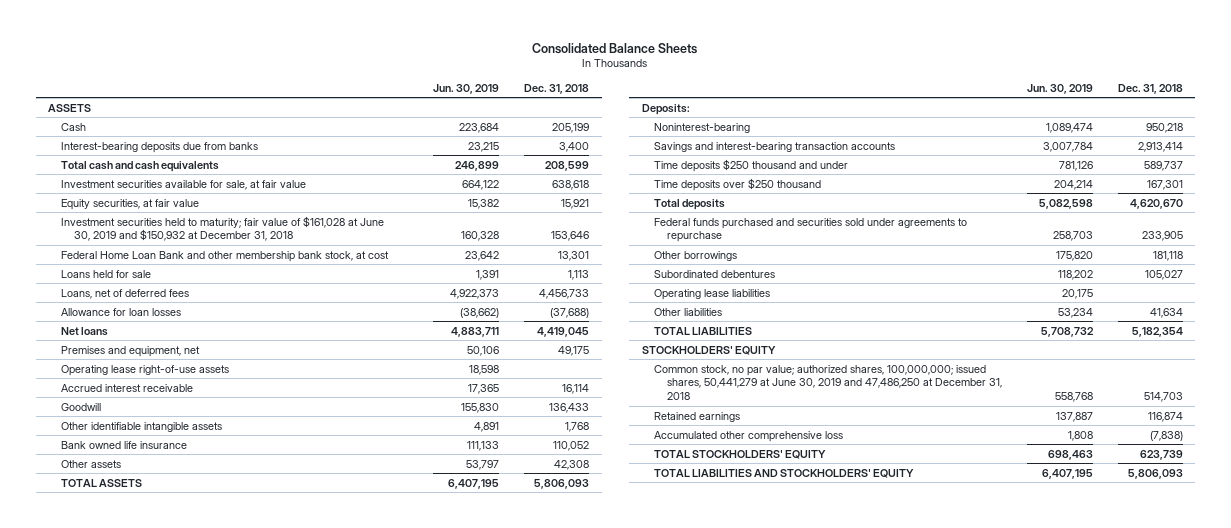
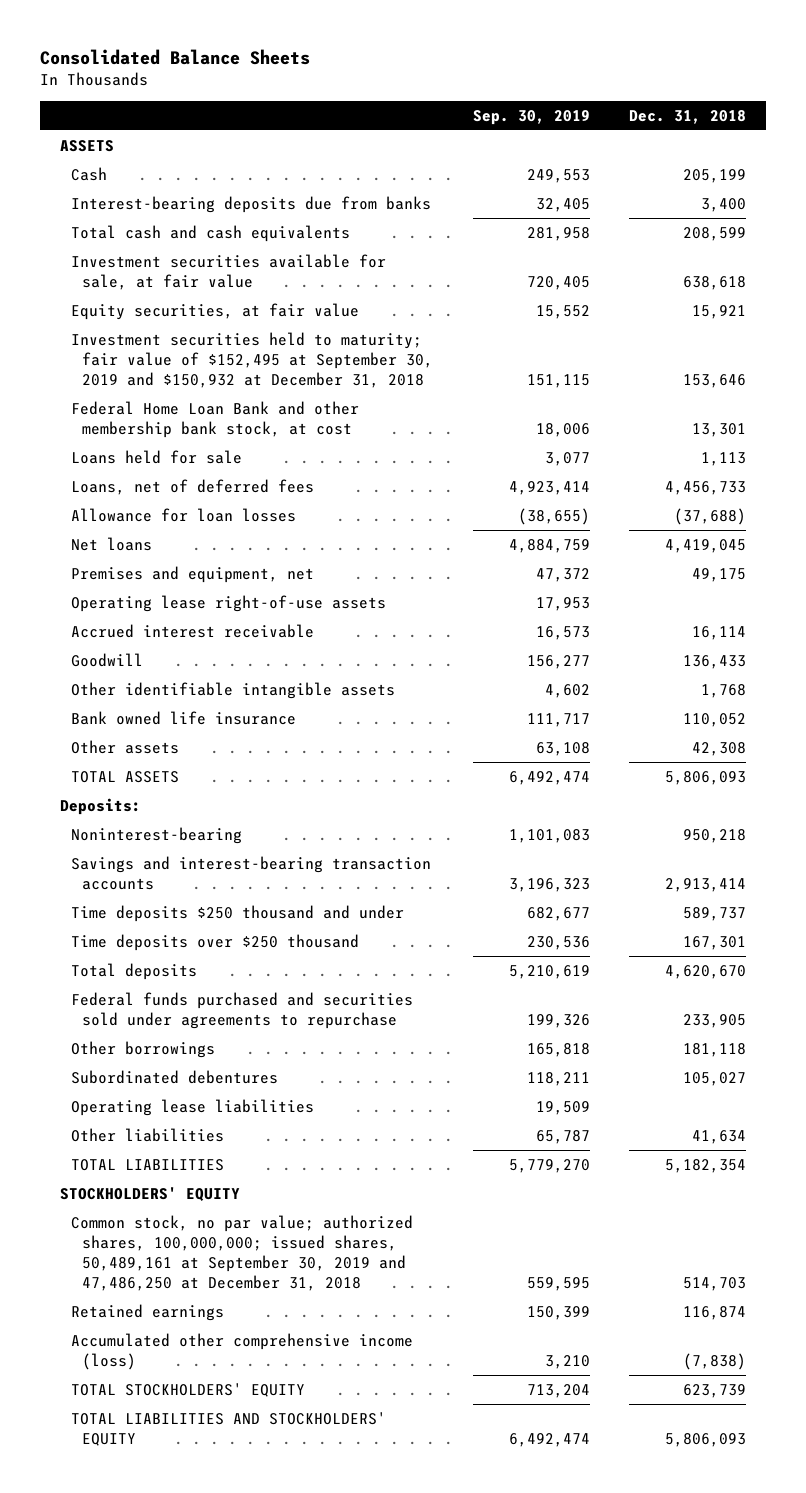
[433,83,500,94] Jun. 30, 2019 -> none
none -> [472,110,590,126] Sep. 30, 2019
[60,215,384,242] Investment securities held to maturity; fair value of $161,028 at June 30, 2019 and $150,932 at December 31, 2018 -> [70,331,434,389] Investment securities held to maturity; fair value of $152,495 at September 30, 2019 and $150,932 at December 31, 2018
[654,364,1003,401] Common stock, no par value; authorized shares, 100,000,000; issued shares, 50,441,279 at June 30, 2019 and 47,486,250 at December 31, 2018 -> [70,1214,413,1292] Common stock, no par value; authorized shares, 100,000,000; issued shares, 50,489,161 at September 30, 2019 and 47,486,250 at December 31, 2018
[654,430,844,442] Accumulated other comprehensive loss -> [70,1332,413,1371] Accumulated other comprehensive income (loss)

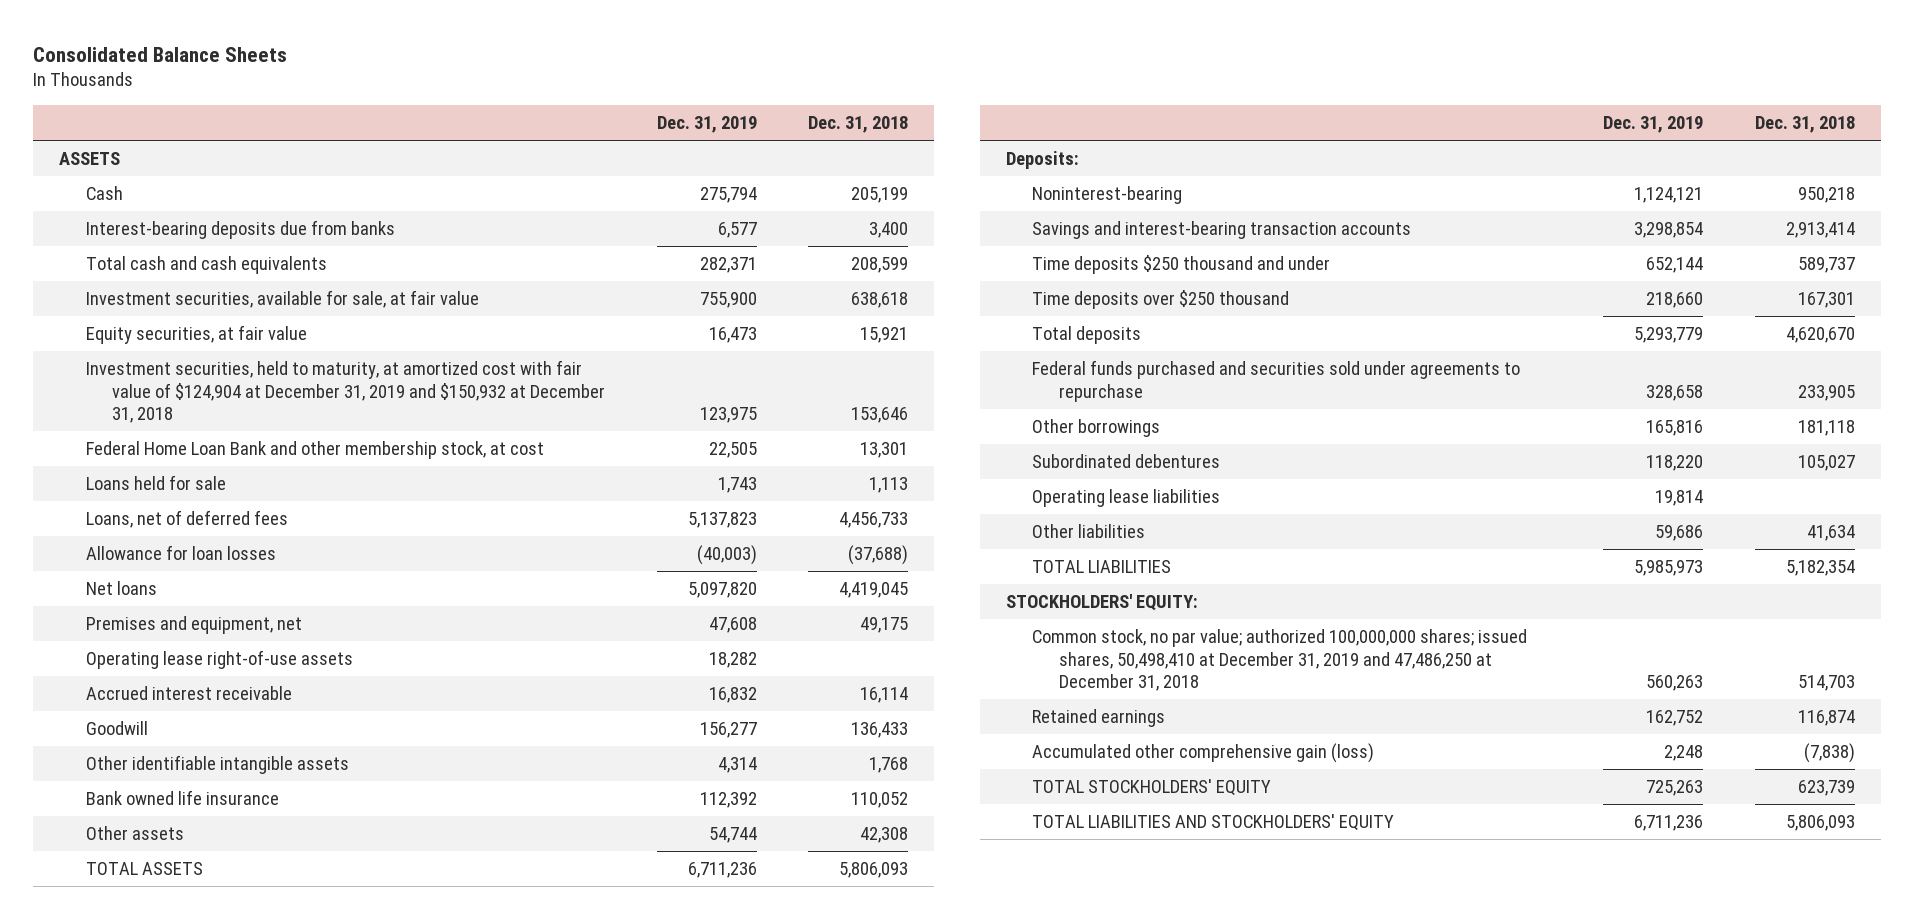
[472,110,590,126] Sep. 30, 2019 -> none
none -> [656,115,757,133] Dec. 31, 2019
[70,253,386,291] Investment securities available for sale, at fair value -> [85,290,479,309] Investment securities, available for sale, at fair value
[70,331,434,389] Investment securities held to maturity; fair value of $152,495 at September 30, 2019 and $150,932 at December 31, 2018 -> [85,360,606,424] Investment securities, held to maturity, at amortized cost with fair value of $124,904 at December 31, 2019 and $150,932 at December 31, 2018
[70,400,359,439] Federal Home Loan Bank and other membership bank stock, at cost -> [85,441,544,460] Federal Home Loan Bank and other membership stock, at cost
[59,1186,240,1201] STOCKHOLDERS' EQUITY -> [1005,594,1198,612] STOCKHOLDERS' EQUITY:
[70,1214,413,1292] Common stock, no par value; authorized shares, 100,000,000; issued shares, 50,489,161 at September 30, 2019 and 47,486,250 at December 31, 2018 -> [1032,629,1528,692] Common stock, no par value; authorized 100,000,000 shares; issued shares, 50,498,410 at December 31, 2019 and 47,486,250 at December 31, 2018
[70,1332,413,1371] Accumulated other comprehensive income (loss) -> [1032,743,1375,764] Accumulated other comprehensive gain (loss)

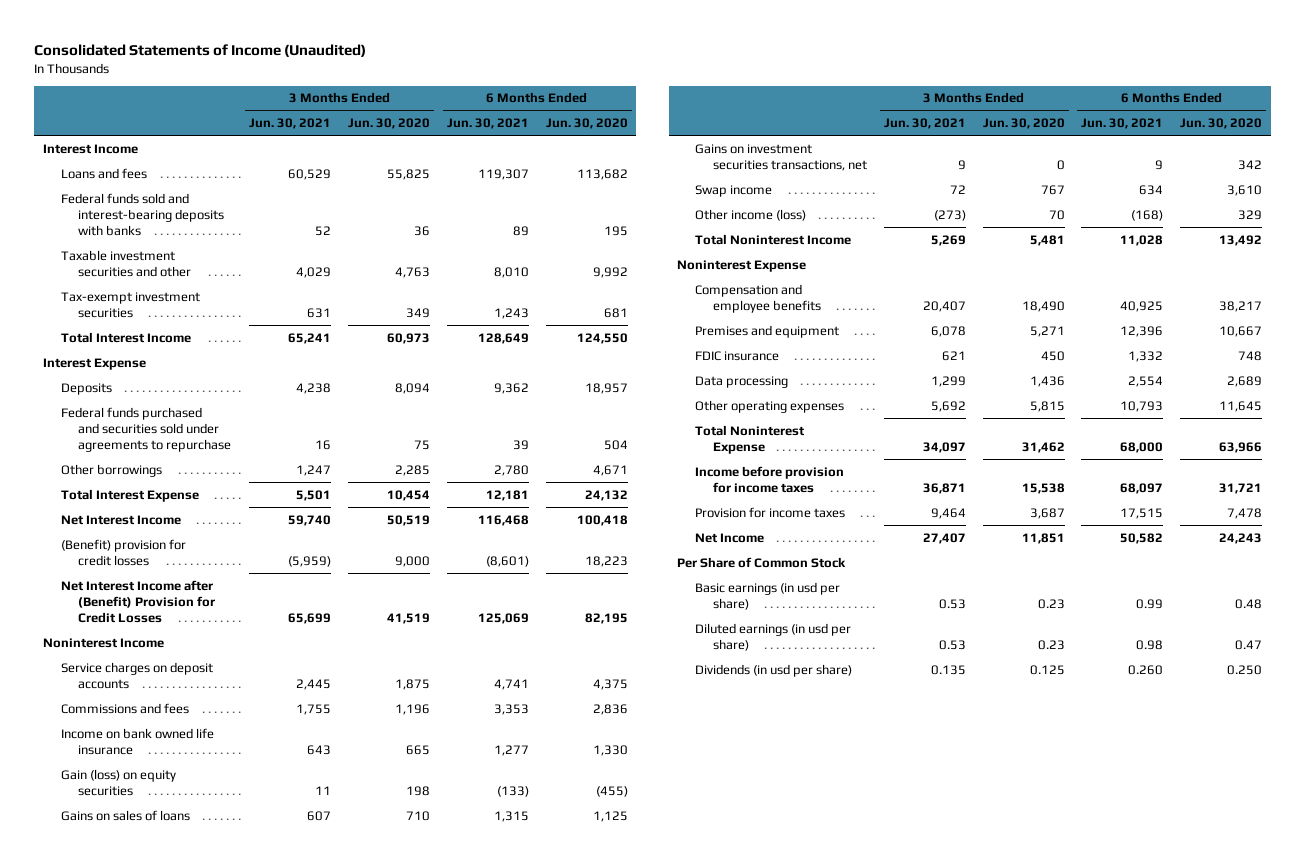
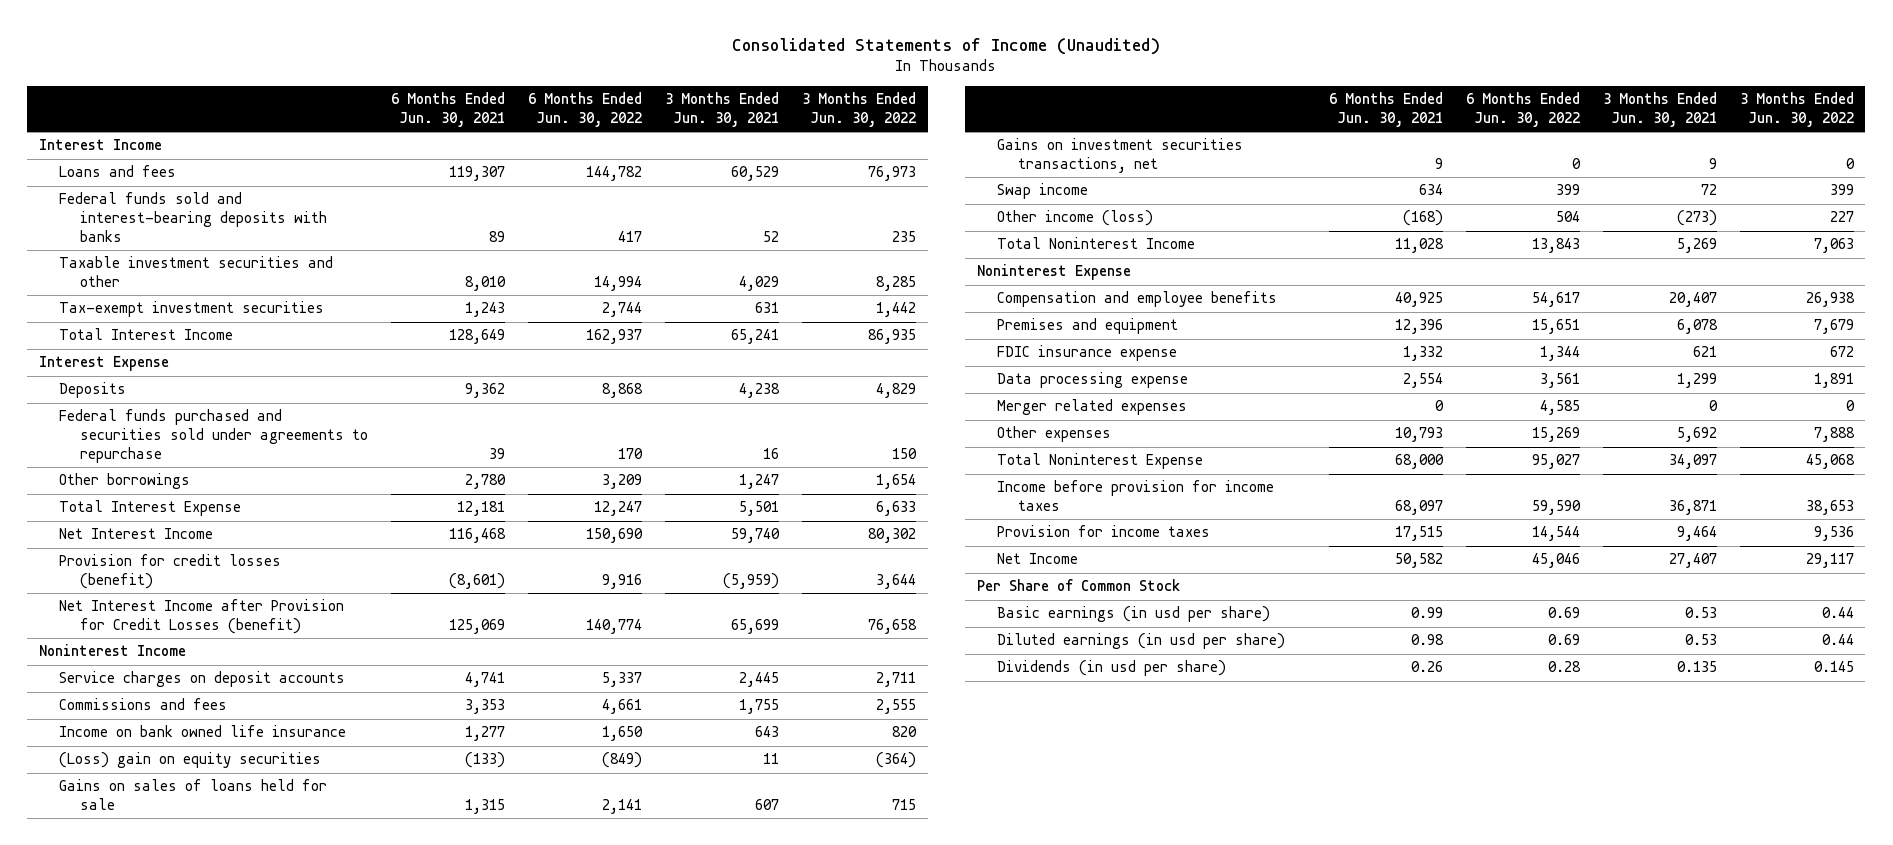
[348,117,431,129] Jun. 30, 2020 -> none
[545,117,628,129] Jun. 30, 2020 -> none
none -> [528,92,643,127] 6 Months Ended Jun. 30, 2022
none -> [802,92,917,127] 3 Months Ended Jun. 30, 2022
[60,538,186,566] (Benefit) provision for credit losses -> [59,554,282,590] Provision for credit losses (benefit)
[60,579,216,623] Net Interest Income after (Benefit) Provision for Credit Losses -> [59,599,345,635] Net Interest Income after Provision for Credit Losses (benefit)
[60,768,176,796] Gain (loss) on equity securities -> [59,752,322,769] (Loss) gain on equity securities
[60,809,190,821] Gains on sales of loans -> [59,779,328,811] Gains on sales of loans held for sale
[695,350,780,361] FDIC insurance -> [997,345,1178,362] FDIC insurance expense
[695,375,789,388] Data processing -> [997,372,1189,389] Data processing expense
none -> [997,399,1188,416] Merger related expenses
[695,399,845,413] Other operating expenses -> [997,426,1112,443] Other expenses
[1128,664,1164,675] 0.260 -> [1410,661,1443,673] 0.26

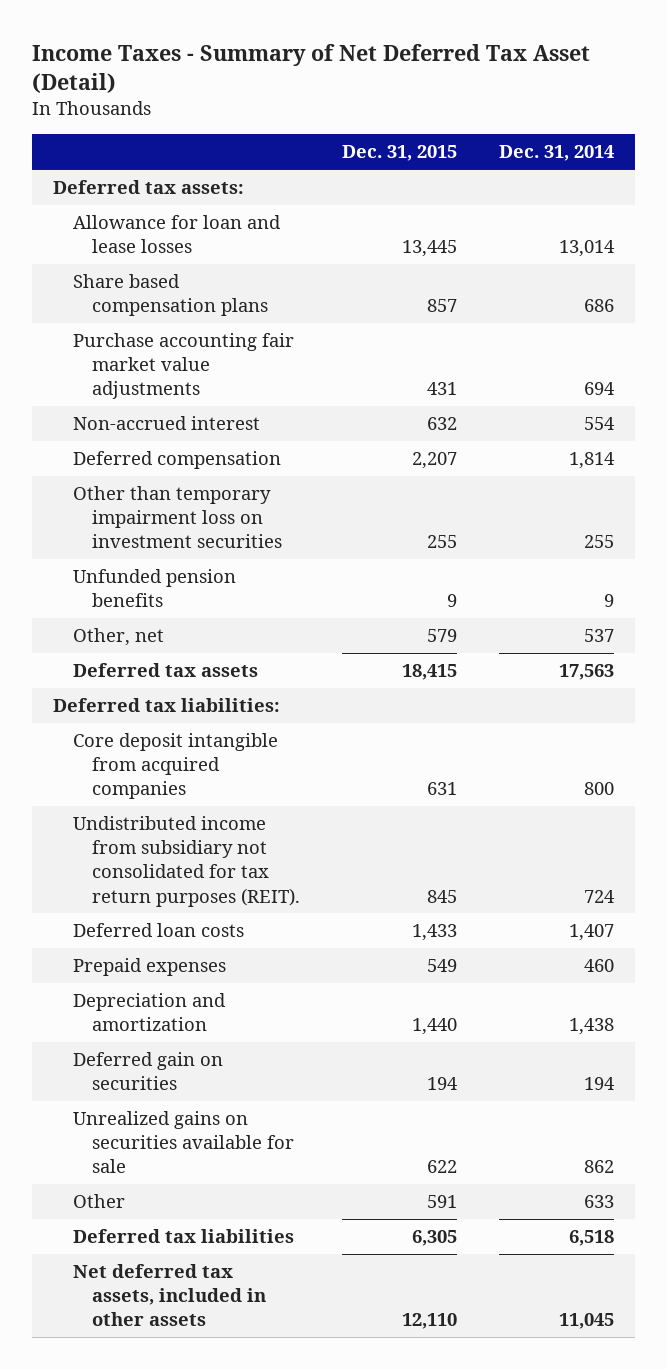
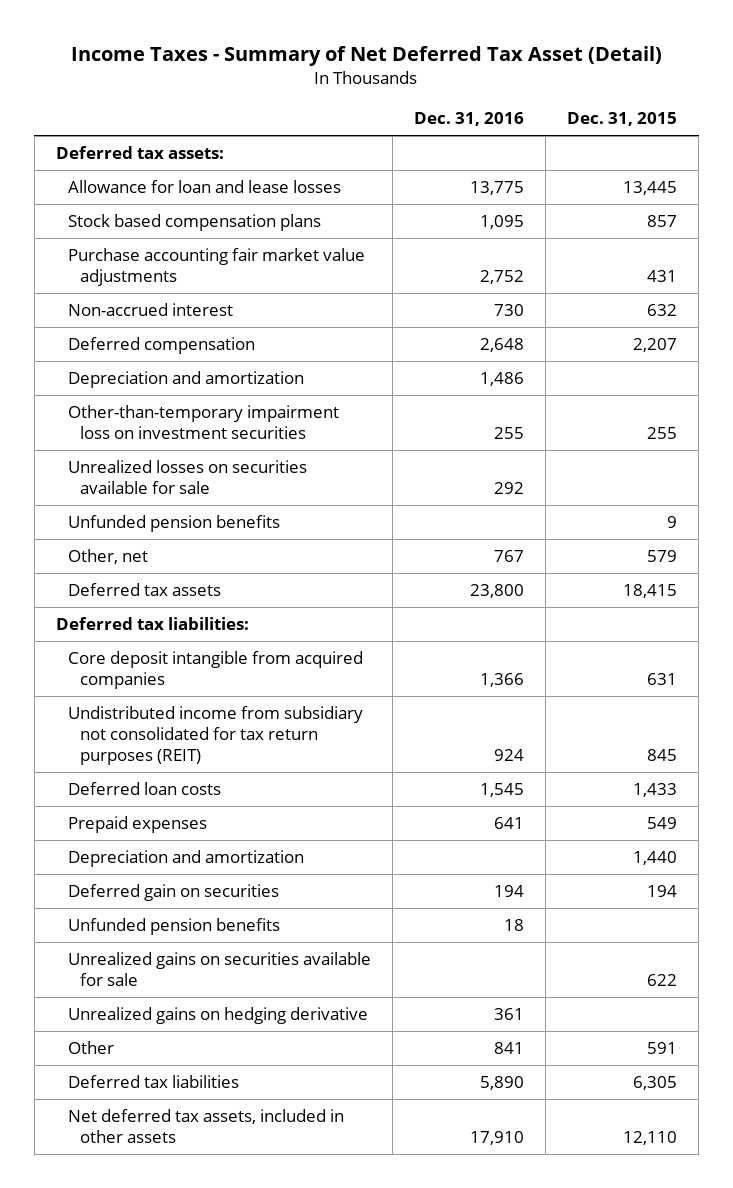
[499,145,615,162] Dec. 31, 2014 -> none
none -> [413,112,524,127] Dec. 31, 2016
[72,274,269,317] Share based compensation plans -> [67,214,321,232] Stock based compensation plans
none -> [67,371,304,389] Depreciation and amortization
[72,486,283,549] Other than temporary impairment loss on investment securities -> [67,405,339,439] Other-than-temporary impairment loss on investment securities
none -> [67,460,307,494] Unrealized losses on securities available for sale
[72,816,301,907] Undistributed income from subsidiary not consolidated for tax return purposes (REIT). -> [67,706,363,765] Undistributed income from subsidiary not consolidated for tax return purposes (REIT)
none -> [67,918,280,936] Unfunded pension benefits
none -> [67,1007,368,1025] Unrealized gains on hedging derivative

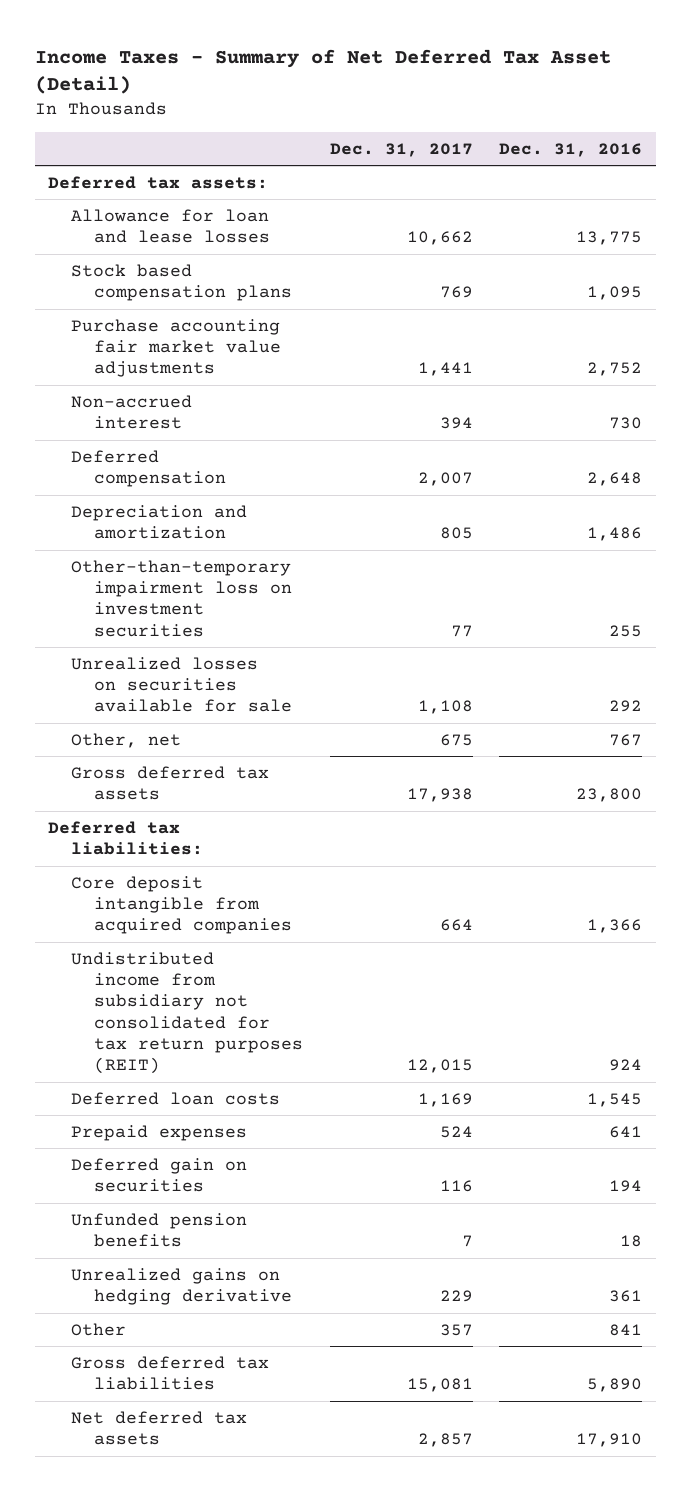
[567,112,678,127] Dec. 31, 2015 -> none
none -> [329,142,473,157] Dec. 31, 2017
[67,515,280,533] Unfunded pension benefits -> none
[67,583,221,597] Deferred tax assets -> [71,765,270,801] Gross deferred tax assets
[67,850,304,868] Depreciation and amortization -> none
[67,952,371,986] Unrealized gains on securities available for sale -> none
[67,1075,239,1089] Deferred tax liabilities -> [71,1355,270,1391] Gross deferred tax liabilities
[67,1109,344,1143] Net deferred tax assets, included in other assets -> [71,1410,248,1446] Net deferred tax assets

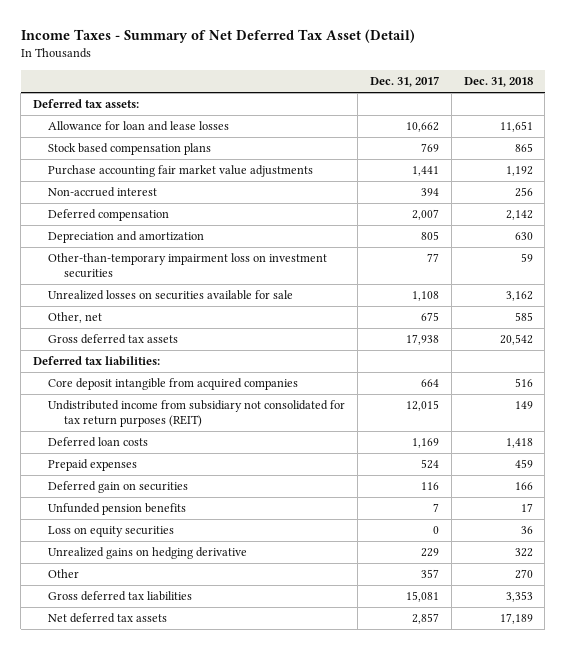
[499,142,643,157] Dec. 31, 2016 -> none
none -> [463,77,533,88] Dec. 31, 2018
none -> [48,526,175,538] Loss on equity securities

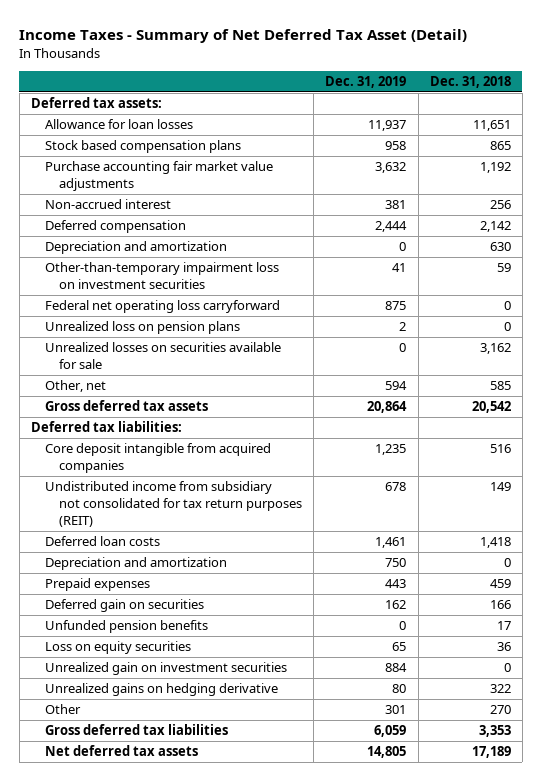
[369,76,439,88] Dec. 31, 2017 -> none
none -> [325,76,407,89] Dec. 31, 2019
[48,121,230,132] Allowance for loan and lease losses -> [45,119,194,130] Allowance for loan losses
none -> [45,300,281,314] Federal net operating loss carryforward
none -> [45,321,241,335] Unrealized loss on pension plans
none -> [45,557,228,571] Depreciation and amortization
none -> [45,662,288,676] Unrealized gain on investment securities

